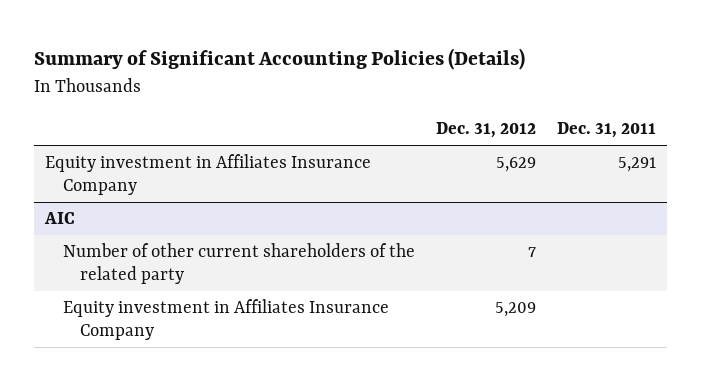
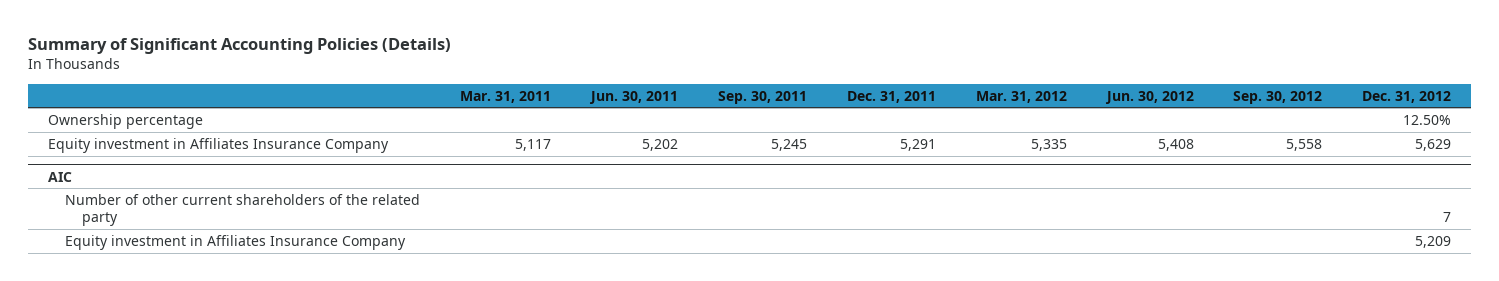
none -> [459,90,551,103] Mar. 31, 2011
none -> [588,90,678,104] Jun. 30, 2011
none -> [717,90,807,104] Sep. 30, 2011
none -> [975,90,1067,103] Mar. 31, 2012
none -> [1104,90,1194,104] Jun. 30, 2012
none -> [1233,90,1323,104] Sep. 30, 2012
none -> [48,114,204,130] Ownership percentage

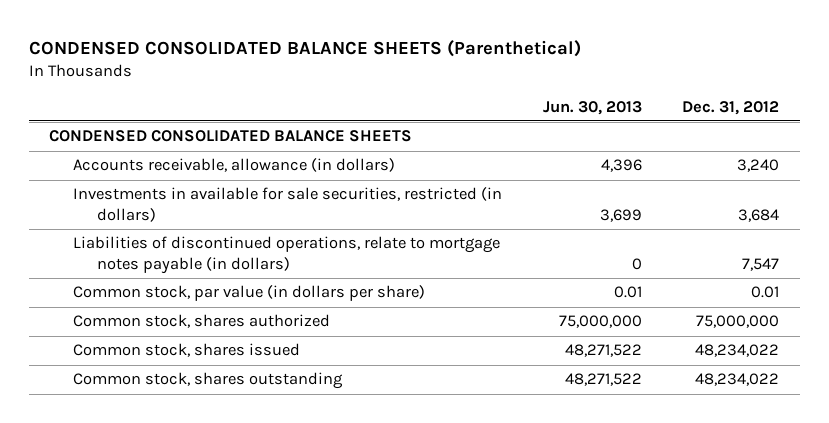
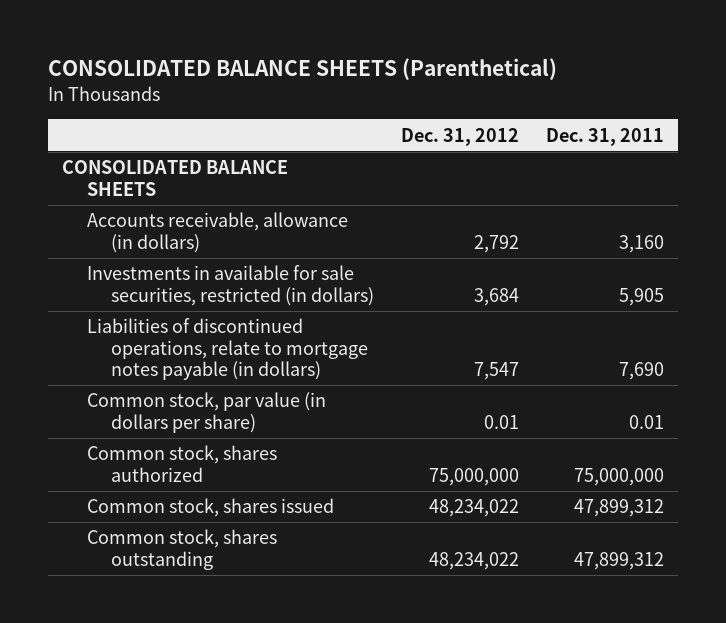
[28,40,581,58] CONDENSED CONSOLIDATED BALANCE SHEETS (Parenthetical) -> [48,58,558,81] CONSOLIDATED BALANCE SHEETS (Parenthetical)
[542,100,642,115] Jun. 30, 2013 -> none
none -> [546,127,665,146] Dec. 31, 2011
[49,130,413,143] CONDENSED CONSOLIDATED BALANCE SHEETS -> [61,160,288,196] CONSOLIDATED BALANCE SHEETS
[737,159,780,173] 3,240 -> [474,234,520,253] 2,792

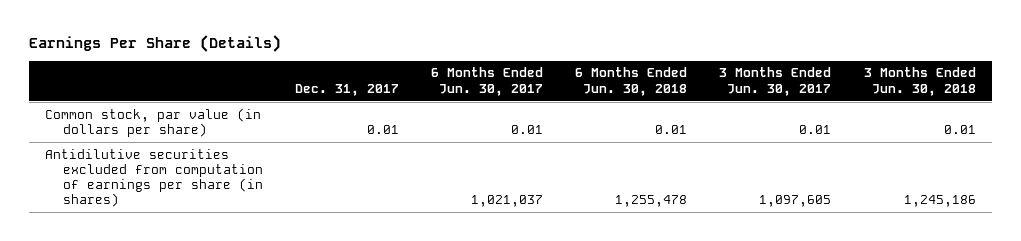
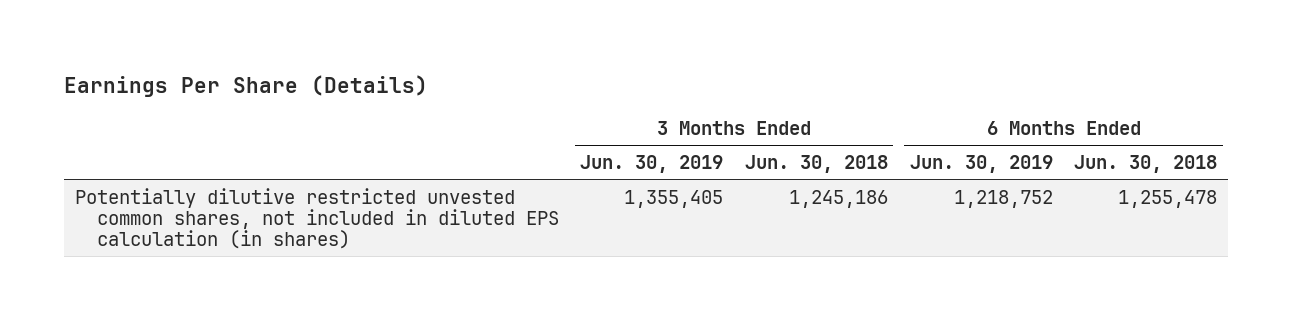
[294,83,399,96] Dec. 31, 2017 -> none
[431,67,544,96] 6 Months Ended Jun. 30, 2017 -> none
[719,67,832,96] 3 Months Ended Jun. 30, 2017 -> none
none -> [580,154,724,173] Jun. 30, 2019
none -> [909,154,1053,173] Jun. 30, 2019
[45,107,262,137] Common stock, par value (in dollars per share) -> none
[45,148,263,208] Antidilutive securities excluded from computation of earnings per share (in shares) -> [75,187,559,250] Potentially dilutive restricted unvested common shares, not included in diluted EPS calculation (in shares)

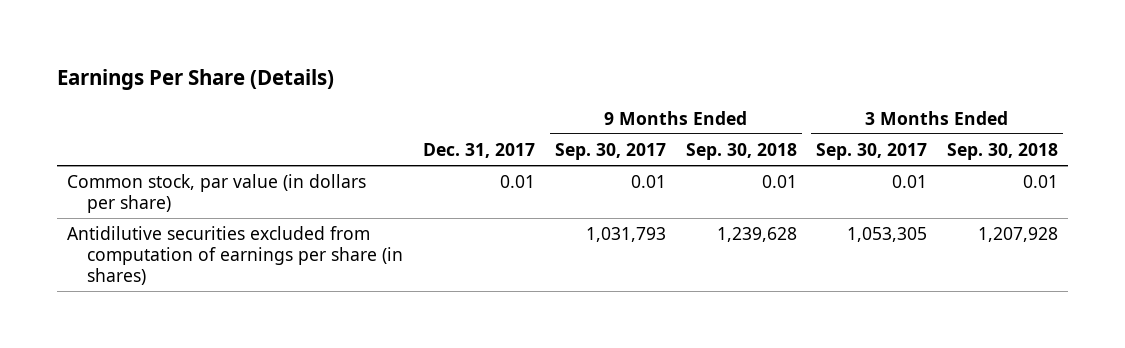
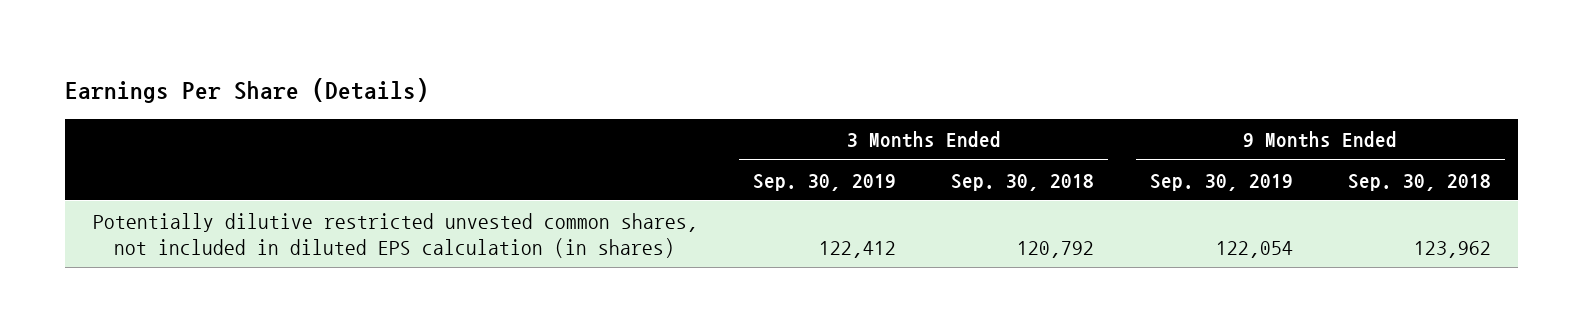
[423,143,536,159] Dec. 31, 2017 -> none
[554,143,666,161] Sep. 30, 2017 -> none
[816,143,928,161] Sep. 30, 2017 -> none
none -> [753,173,897,191] Sep. 30, 2019
none -> [1149,173,1293,191] Sep. 30, 2019
[67,174,367,213] Common stock, par value (in dollars per share) -> none
[67,226,404,285] Antidilutive securities excluded from computation of earnings per share (in shares) -> none
none -> [92,212,698,258] Potentially dilutive restricted unvested common shares, not included in diluted EPS calculation (in shares)

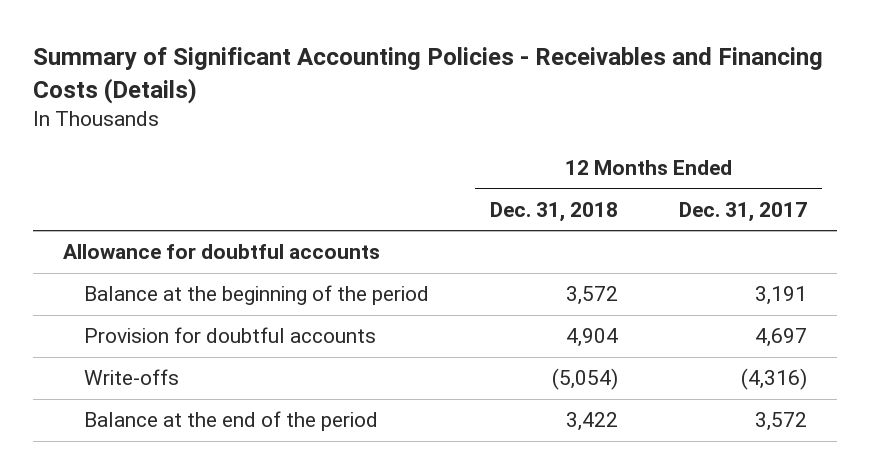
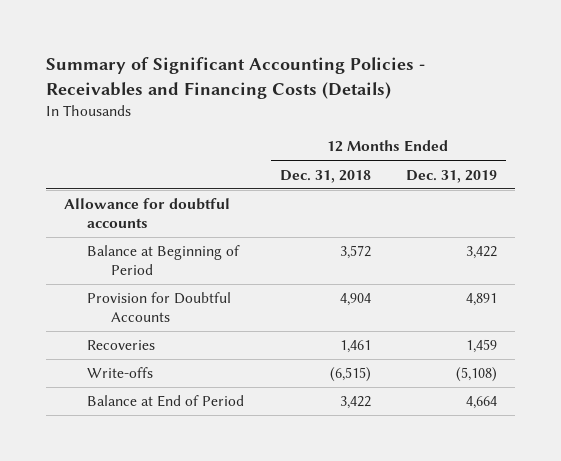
[678,201,807,222] Dec. 31, 2017 -> none
none -> [406,169,498,183] Dec. 31, 2019
[84,285,430,306] Balance at the beginning of the period -> [87,245,241,275] Balance at Beginning of Period
[84,327,377,344] Provision for doubtful accounts -> [87,292,232,322] Provision for Doubtful Accounts
none -> [87,340,156,351] Recoveries
[552,368,619,391] (5,054) -> [329,367,371,383] (6,515)
[84,411,379,432] Balance at the end of the period -> [87,395,245,408] Balance at End of Period

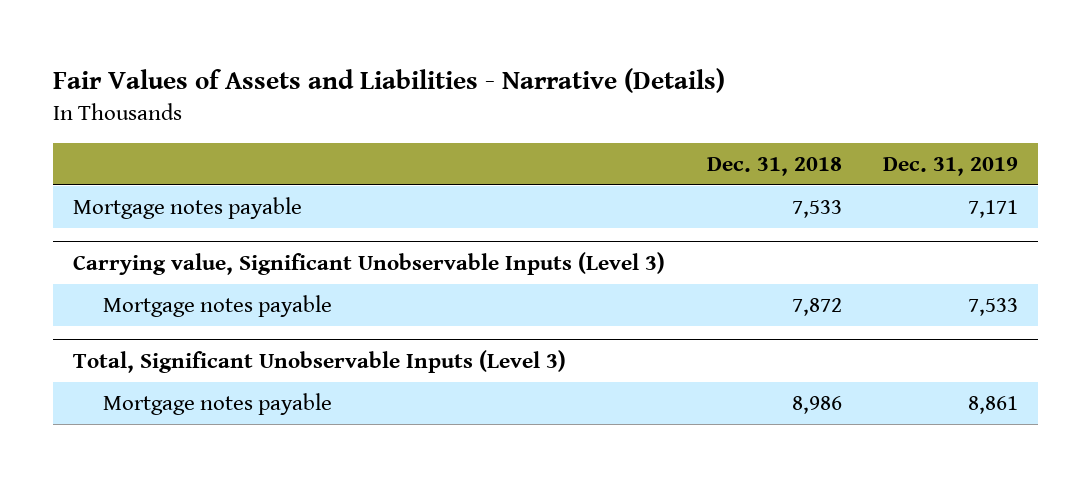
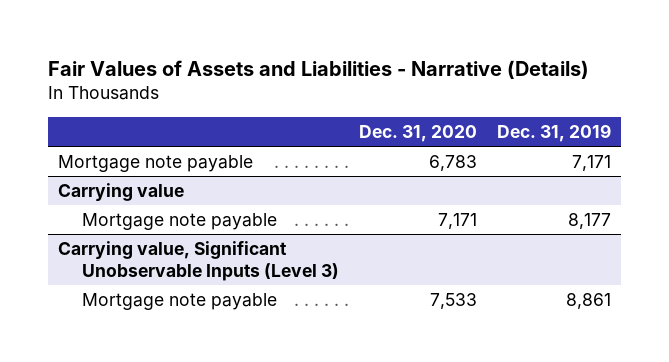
[706,157,842,177] Dec. 31, 2018 -> none
none -> [358,124,477,142] Dec. 31, 2020
[73,197,303,220] Mortgage notes payable -> [58,154,254,172] Mortgage note payable
none -> [58,182,185,201] Carrying value
none -> [81,212,277,230] Mortgage note payable
[73,349,567,373] Total, Significant Unobservable Inputs (Level 3) -> none
[103,393,333,416] Mortgage notes payable -> none
[103,295,333,318] Mortgage notes payable -> [81,292,277,310] Mortgage note payable
[967,298,1018,317] 7,533 -> [565,292,611,309] 8,861

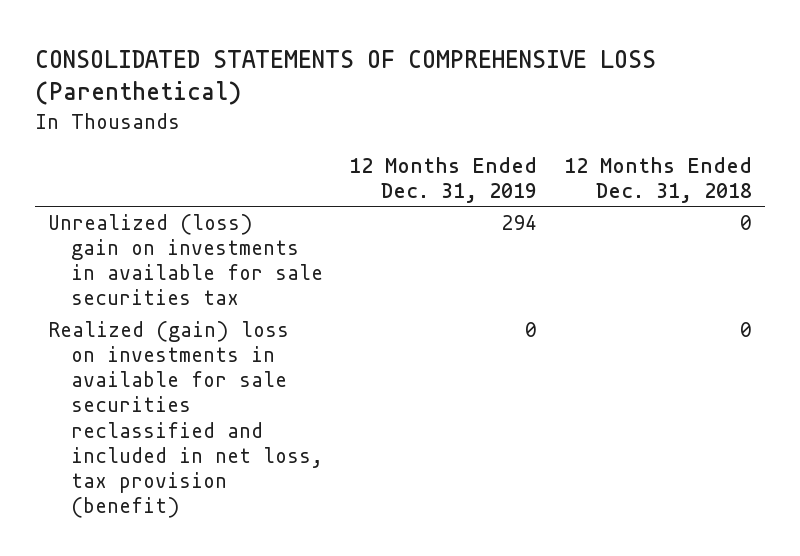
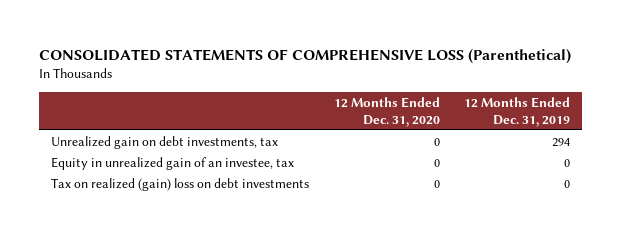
[563,156,752,203] 12 Months Ended Dec. 31, 2018 -> none
none -> [333,96,440,127] 12 Months Ended Dec. 31, 2020
[48,213,324,306] Unrealized (loss) gain on investments in available for sale securities tax -> [51,135,279,149] Unrealized gain on debt investments, tax
none -> [51,156,295,170] Equity in unrealized gain of an investee, tax
[48,320,324,519] Realized (gain) loss on investments in available for sale securities reclassified and included in net loss, tax provision (benefit) -> [51,177,310,191] Tax on realized (gain) loss on debt investments

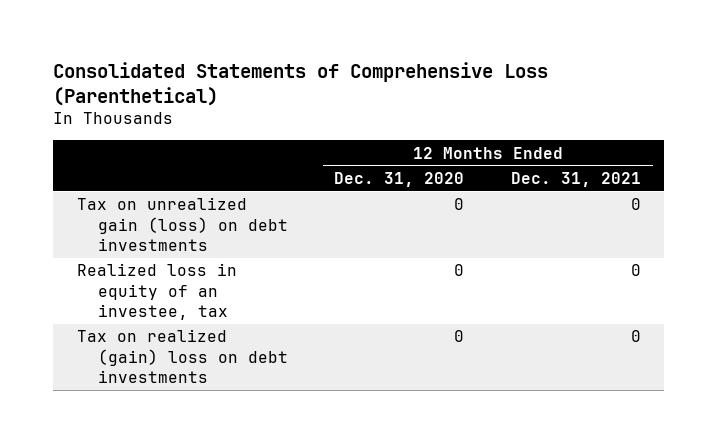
[38,48,571,64] CONSOLIDATED STATEMENTS OF COMPREHENSIVE LOSS (Parenthetical) -> [53,62,549,106] Consolidated Statements of Comprehensive Loss (Parenthetical)
[463,96,570,127] 12 Months Ended Dec. 31, 2019 -> none
none -> [510,171,641,187] Dec. 31, 2021
[51,135,279,149] Unrealized gain on debt investments, tax -> [76,197,288,251] Tax on unrealized gain (loss) on debt investments
[51,156,295,170] Equity in unrealized gain of an investee, tax -> [76,263,237,320] Realized loss in equity of an investee, tax

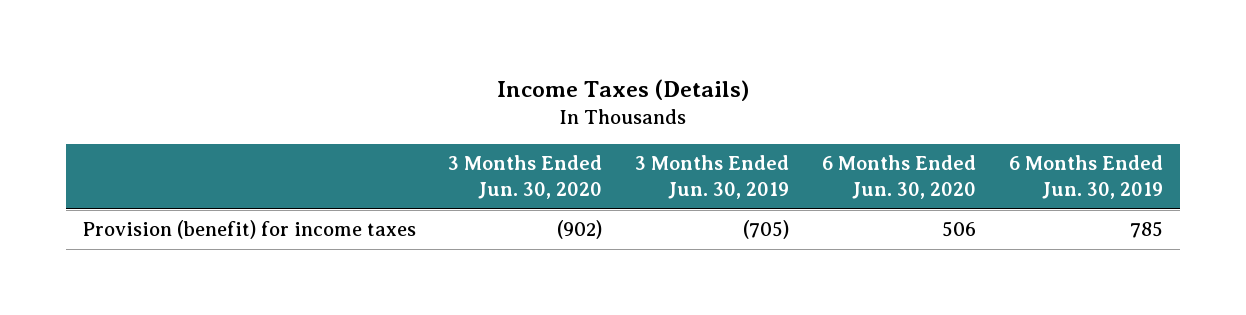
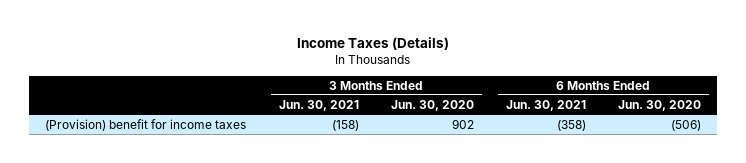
[635,155,790,200] 3 Months Ended Jun. 30, 2019 -> none
[1009,155,1164,200] 6 Months Ended Jun. 30, 2019 -> none
none -> [278,99,359,111] Jun. 30, 2021
none -> [505,99,586,111] Jun. 30, 2021
[82,220,416,240] Provision (benefit) for income taxes -> [45,119,247,132] (Provision) benefit for income taxes
[557,220,603,240] (902) -> [451,119,474,130] 902
[942,221,977,238] 506 -> [670,120,701,132] (506)

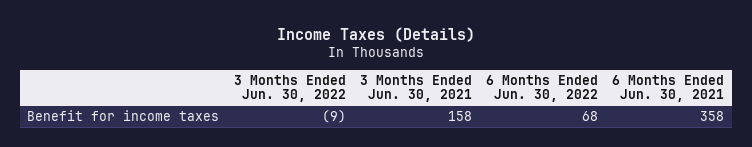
[390,99,474,111] Jun. 30, 2020 -> none
[617,99,701,111] Jun. 30, 2020 -> none
none -> [233,74,346,103] 3 Months Ended Jun. 30, 2022
none -> [486,74,599,103] 6 Months Ended Jun. 30, 2022
[45,119,247,132] (Provision) benefit for income taxes -> [27,109,220,121] Benefit for income taxes
[331,120,359,132] (158) -> [447,110,472,121] 158
[556,120,586,132] (358) -> [700,110,725,121] 358

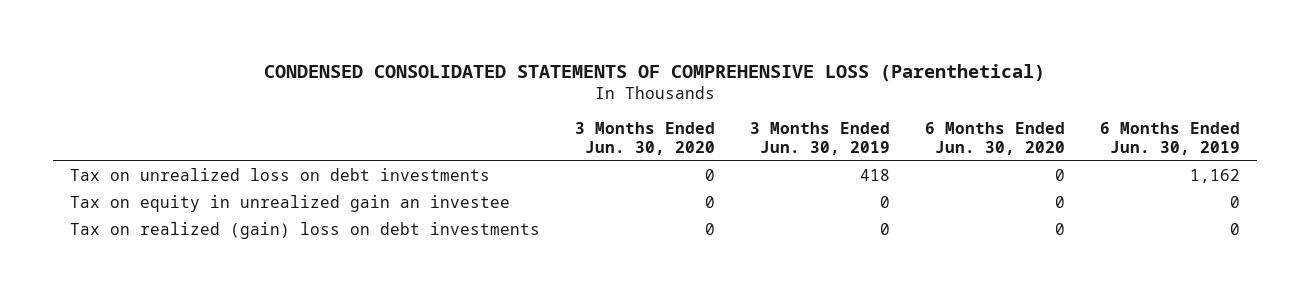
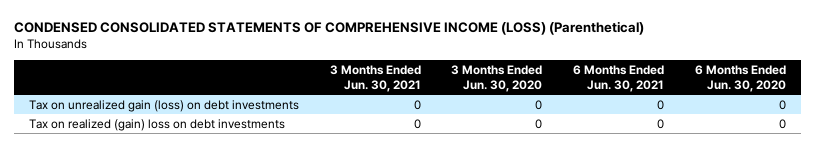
[264,63,1046,81] CONDENSED CONSOLIDATED STATEMENTS OF COMPREHENSIVE LOSS (Parenthetical) -> [13,20,644,35] CONDENSED CONSOLIDATED STATEMENTS OF COMPREHENSIVE INCOME (LOSS) (Parenthetical)
[750,122,891,156] 3 Months Ended Jun. 30, 2019 -> none
[1100,122,1241,156] 6 Months Ended Jun. 30, 2019 -> none
none -> [329,64,421,92] 3 Months Ended Jun. 30, 2021
none -> [572,64,664,92] 6 Months Ended Jun. 30, 2021
[70,195,511,213] Tax on equity in unrealized gain an investee -> none
[70,168,491,182] Tax on unrealized loss on debt investments -> [28,99,299,112] Tax on unrealized gain (loss) on debt investments

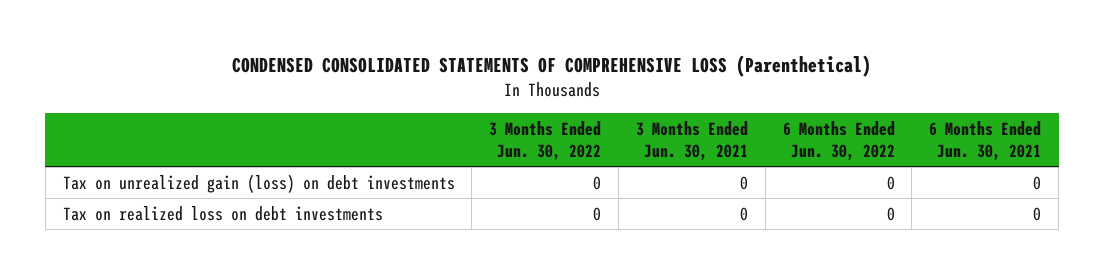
[13,20,644,35] CONDENSED CONSOLIDATED STATEMENTS OF COMPREHENSIVE INCOME (LOSS) (Parenthetical) -> [231,55,871,78] CONDENSED CONSOLIDATED STATEMENTS OF COMPREHENSIVE LOSS (Parenthetical)
[451,64,543,92] 3 Months Ended Jun. 30, 2020 -> none
[694,64,786,92] 6 Months Ended Jun. 30, 2020 -> none
none -> [489,120,602,161] 3 Months Ended Jun. 30, 2022
none -> [782,120,895,161] 6 Months Ended Jun. 30, 2022
[28,118,285,131] Tax on realized (gain) loss on debt investments -> [62,205,383,221] Tax on realized loss on debt investments

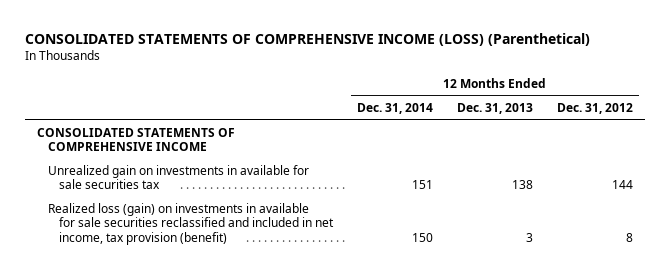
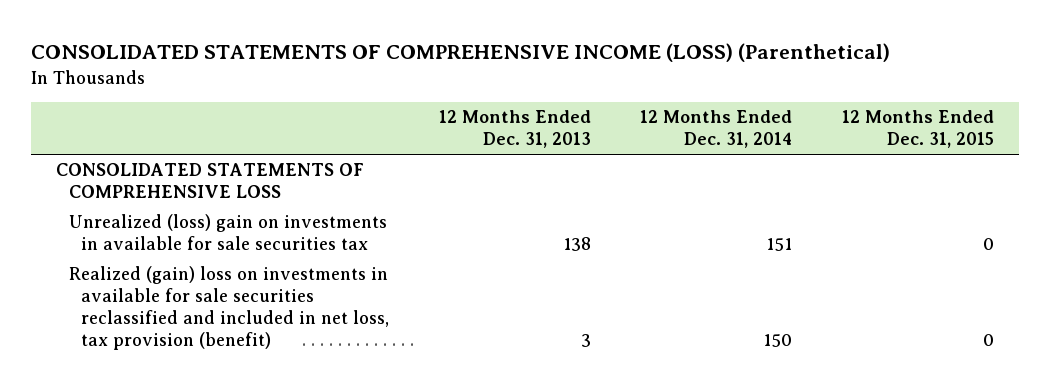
[557,103,634,115] Dec. 31, 2012 -> none
none -> [842,110,995,149] 12 Months Ended Dec. 31, 2015
[36,128,235,152] CONSOLIDATED STATEMENTS OF COMPREHENSIVE INCOME -> [55,163,364,199] CONSOLIDATED STATEMENTS OF COMPREHENSIVE LOSS
[47,165,309,190] Unrealized gain on investments in available for sale securities tax -> [68,214,387,251] Unrealized (loss) gain on investments in available for sale securities tax
[47,203,335,245] Realized loss (gain) on investments in available for sale securities reclassified and included in net income, tax provision (benefit) -> [68,266,390,351] Realized (gain) loss on investments in available for sale securities reclassified and included in net loss, tax provision (benefit)

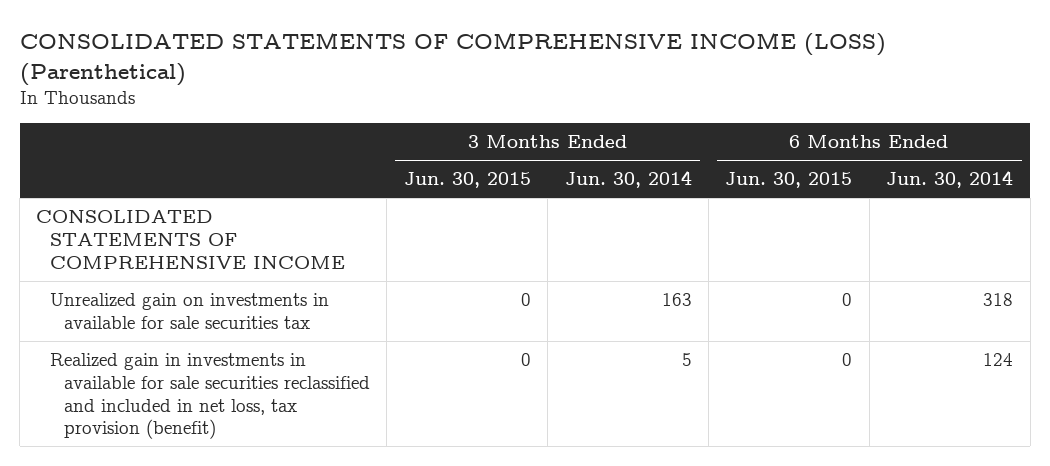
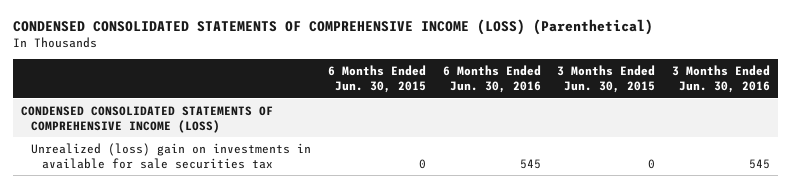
[19,32,886,86] CONSOLIDATED STATEMENTS OF COMPREHENSIVE INCOME (LOSS) (Parenthetical) -> [12,19,653,36] CONDENSED CONSOLIDATED STATEMENTS OF COMPREHENSIVE INCOME (LOSS) (Parenthetical)
[564,170,692,189] Jun. 30, 2014 -> none
[886,170,1014,189] Jun. 30, 2014 -> none
none -> [442,65,541,94] 6 Months Ended Jun. 30, 2016
none -> [671,65,770,94] 3 Months Ended Jun. 30, 2016
[50,353,370,440] Realized gain in investments in available for sale securities reclassified and included in net loss, tax provision (benefit) -> none
[36,210,346,269] CONSOLIDATED STATEMENTS OF COMPREHENSIVE INCOME -> [20,105,273,133] CONDENSED CONSOLIDATED STATEMENTS OF COMPREHENSIVE INCOME (LOSS)
[50,293,330,329] Unrealized gain on investments in available for sale securities tax -> [31,142,312,169] Unrealized (loss) gain on investments in available for sale securities tax

